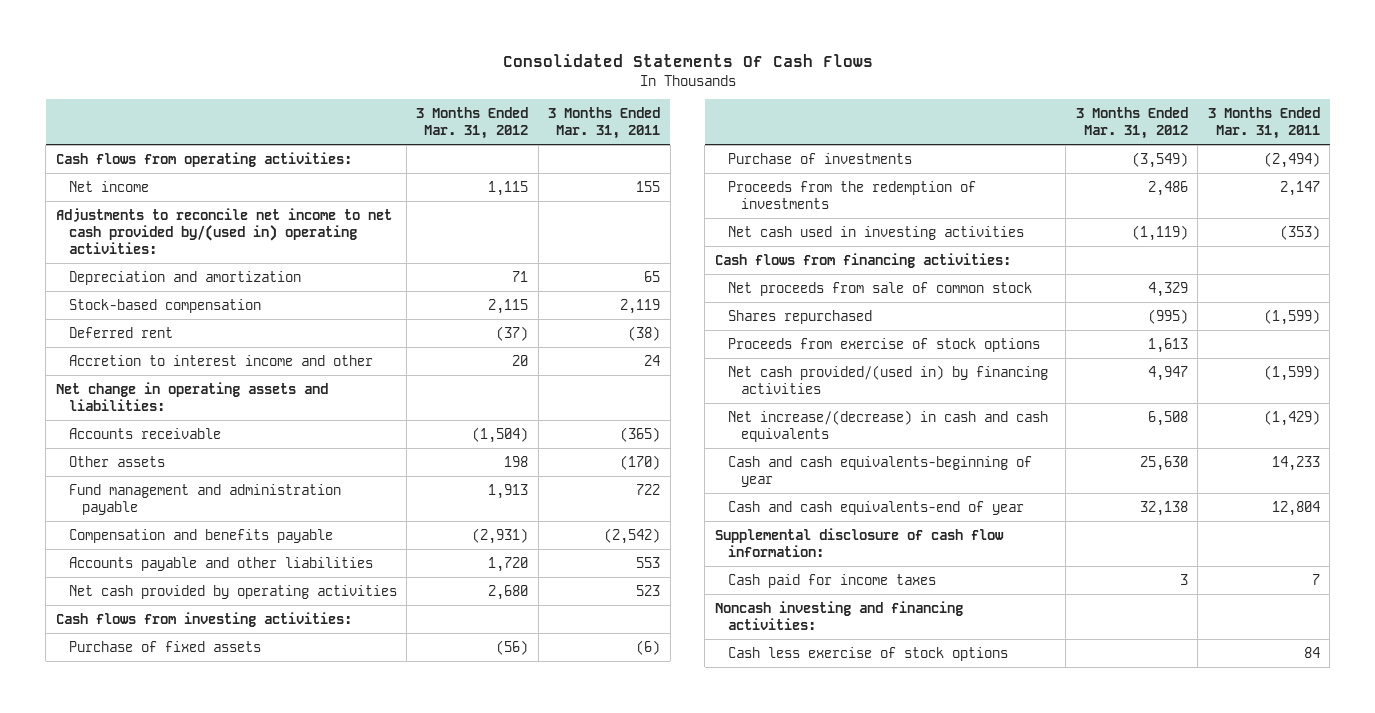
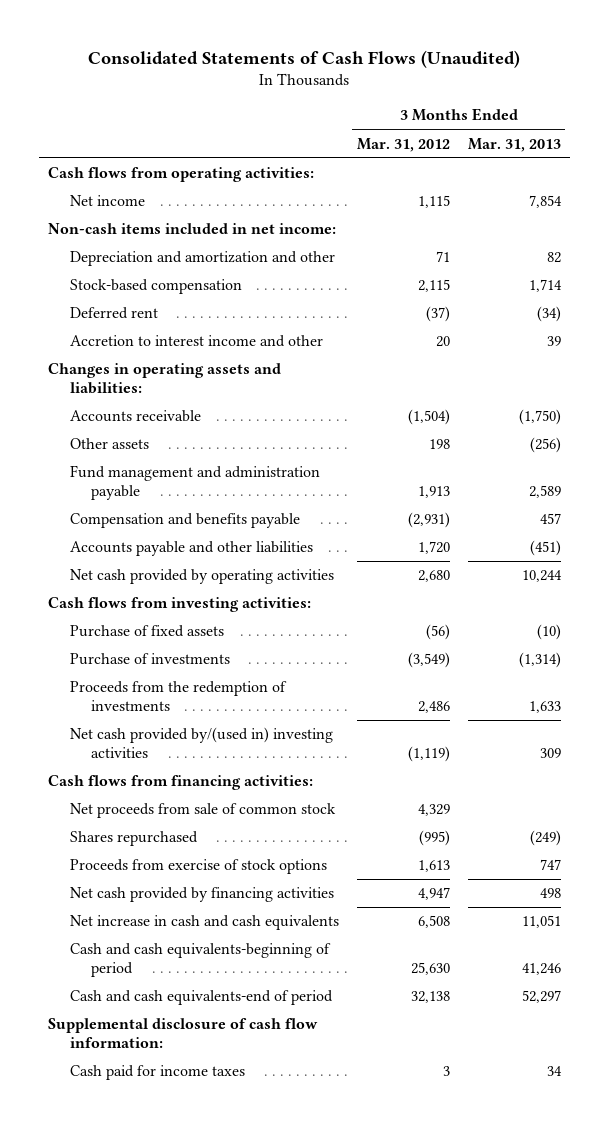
[502,53,873,67] Consolidated Statements Of Cash Flows -> [88,49,521,68] Consolidated Statements of Cash Flows (Unaudited)
[548,107,661,140] 3 Months Ended Mar. 31, 2011 -> none
none -> [467,137,561,152] Mar. 31, 2013
[55,207,392,255] Adjustments to reconcile net income to net cash provided by/(used in) operating activities: -> [47,223,336,235] Non-cash items included in net income:
[68,270,301,285] Depreciation and amortization -> [69,251,335,267] Depreciation and amortization and other
[55,381,328,412] Net change in operating assets and liabilities: -> [47,363,281,395] Changes in operating assets and liabilities:
[727,225,1024,240] Net cash used in investing activities -> [69,727,333,759] Net cash provided by/(used in) investing activities
[727,364,1048,395] Net cash provided/(used in) by financing activities -> [69,887,334,903] Net cash provided by financing activities
[727,409,1048,443] Net increase/(decrease) in cash and cash equivalents -> [69,915,339,931] Net increase in cash and cash equivalents
[727,455,1032,488] Cash and cash equivalents-beginning of year -> [69,943,331,978] Cash and cash equivalents-beginning of period
[727,500,1024,515] Cash and cash equivalents-end of year -> [69,990,333,1006] Cash and cash equivalents-end of period
[714,600,963,631] Noncash investing and financing activities: -> none
[727,646,1008,661] Cash less exercise of stock options -> none

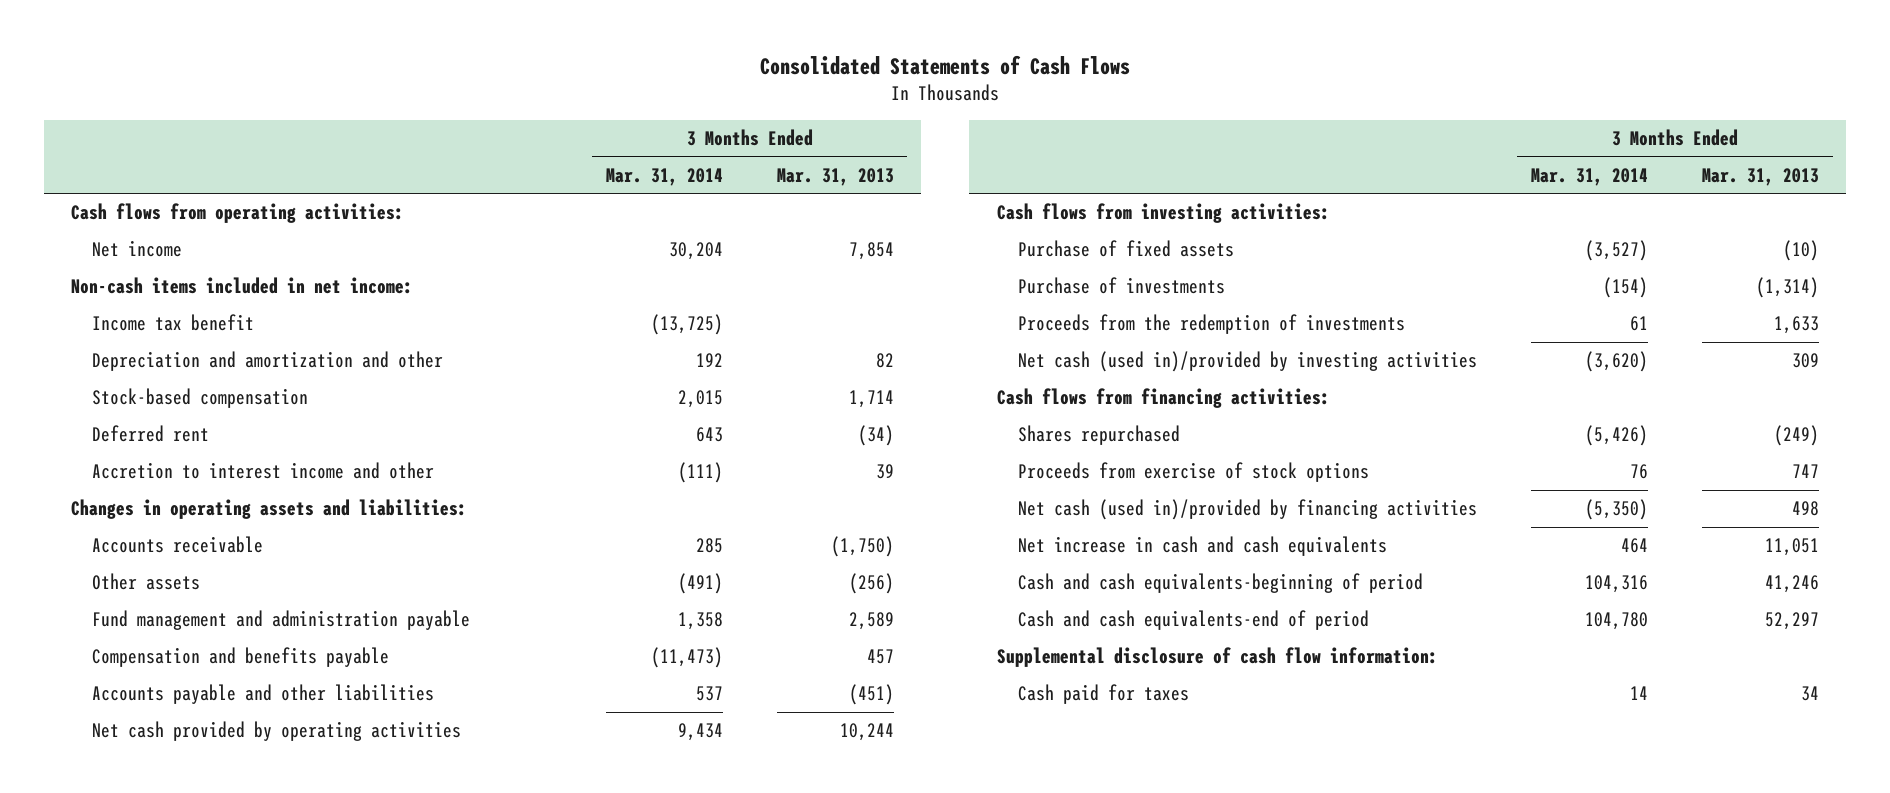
[88,49,521,68] Consolidated Statements of Cash Flows (Unaudited) -> [760,55,1131,76] Consolidated Statements of Cash Flows
[356,137,450,152] Mar. 31, 2012 -> none
none -> [605,167,723,186] Mar. 31, 2014
none -> [92,314,255,332] Income tax benefit
[69,727,333,759] Net cash provided by/(used in) investing activities -> [1017,351,1477,373] Net cash (used in)/provided by investing activities
[69,803,336,819] Net proceeds from sale of common stock -> none
[69,887,334,903] Net cash provided by financing activities -> [1017,499,1477,521] Net cash (used in)/provided by financing activities
[69,1065,245,1081] Cash paid for income taxes -> [1017,684,1189,705] Cash paid for taxes

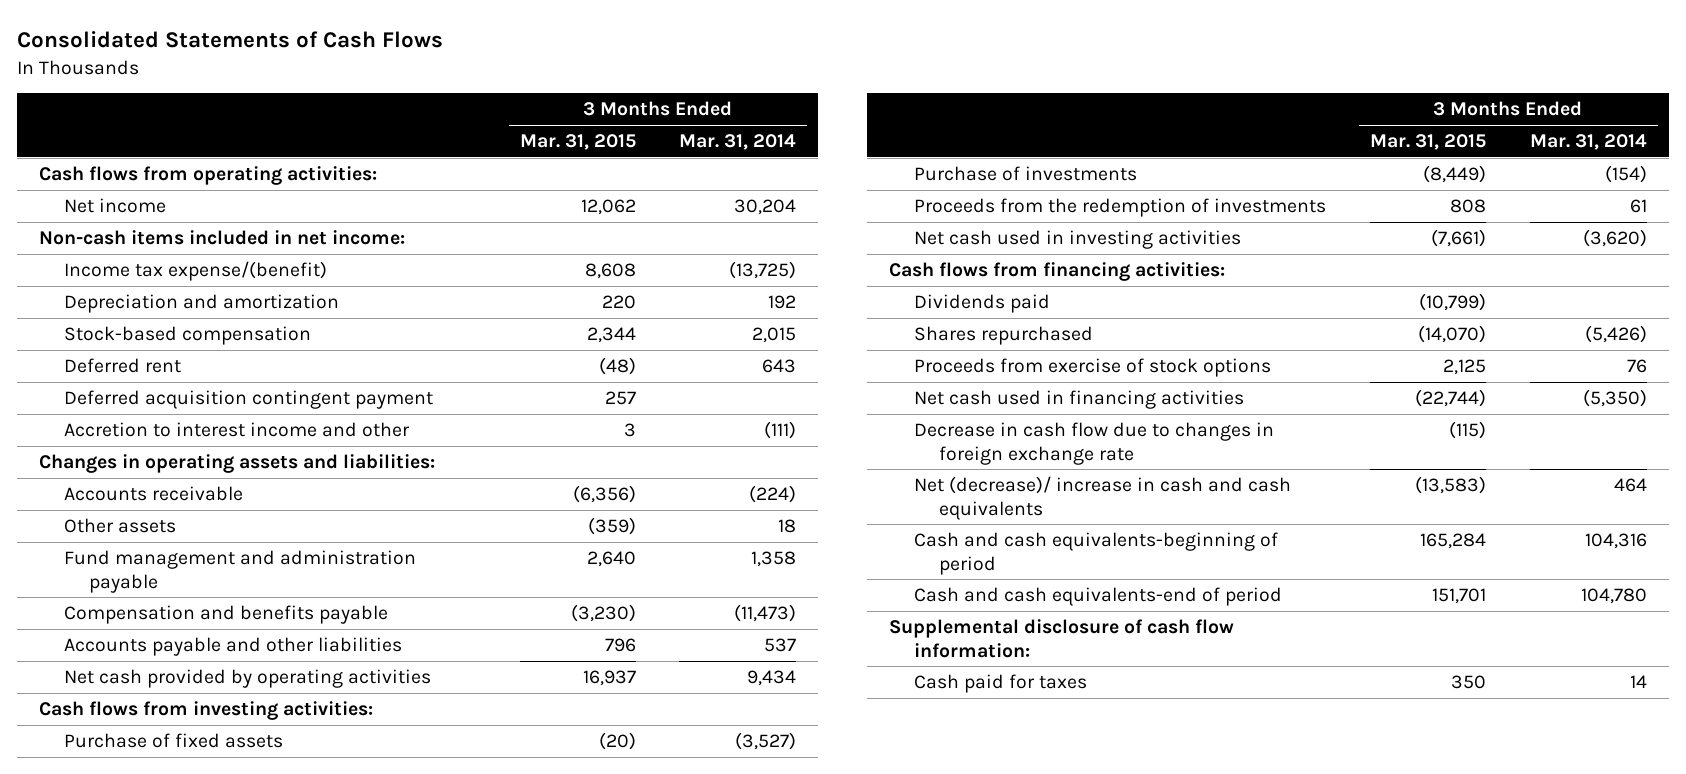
[776,167,894,186] Mar. 31, 2013 -> none
none -> [519,134,636,151] Mar. 31, 2015
[92,314,255,332] Income tax benefit -> [63,261,327,282] Income tax expense/(benefit)
[92,351,444,372] Depreciation and amortization and other -> [63,294,339,314] Depreciation and amortization
none -> [63,390,433,410] Deferred acquisition contingent payment
[695,538,723,554] 285 -> [749,485,797,504] (224)
[677,573,723,595] (491) -> [778,519,797,534] 18
[1017,351,1477,373] Net cash (used in)/provided by investing activities -> [914,230,1242,250] Net cash used in investing activities
none -> [914,294,1051,314] Dividends paid
[1017,499,1477,521] Net cash (used in)/provided by financing activities -> [914,390,1245,410] Net cash used in financing activities
none -> [914,422,1275,465] Decrease in cash flow due to changes in foreign exchange rate
[1017,536,1387,557] Net increase in cash and cash equivalents -> [914,476,1292,520] Net (decrease)/ increase in cash and cash equivalents

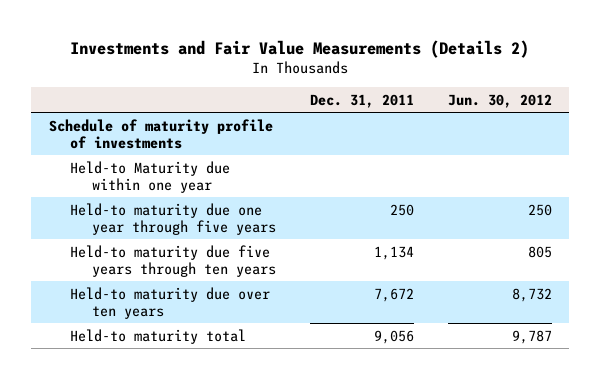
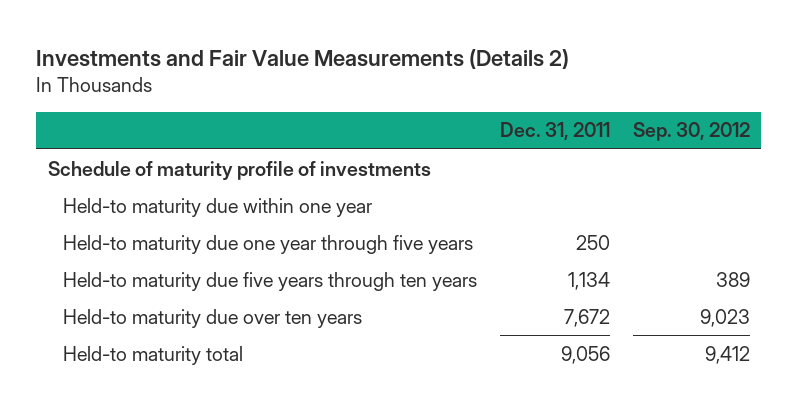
[447,93,552,108] Jun. 30, 2012 -> none
none -> [632,122,750,142] Sep. 30, 2012
[70,160,231,193] Held-to Maturity due within one year -> [63,197,373,217] Held-to maturity due within one year

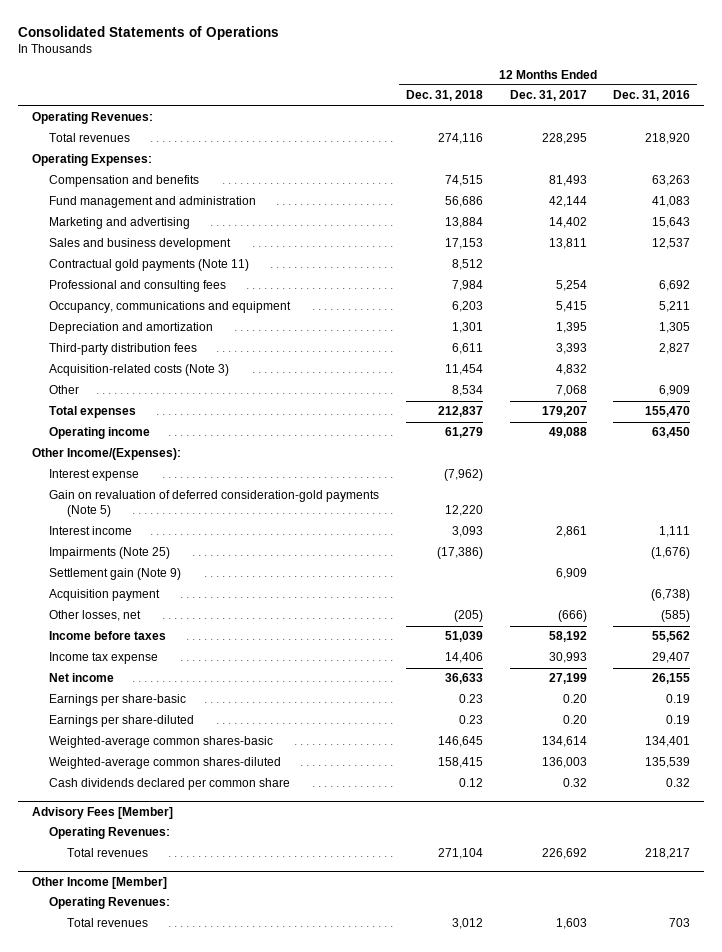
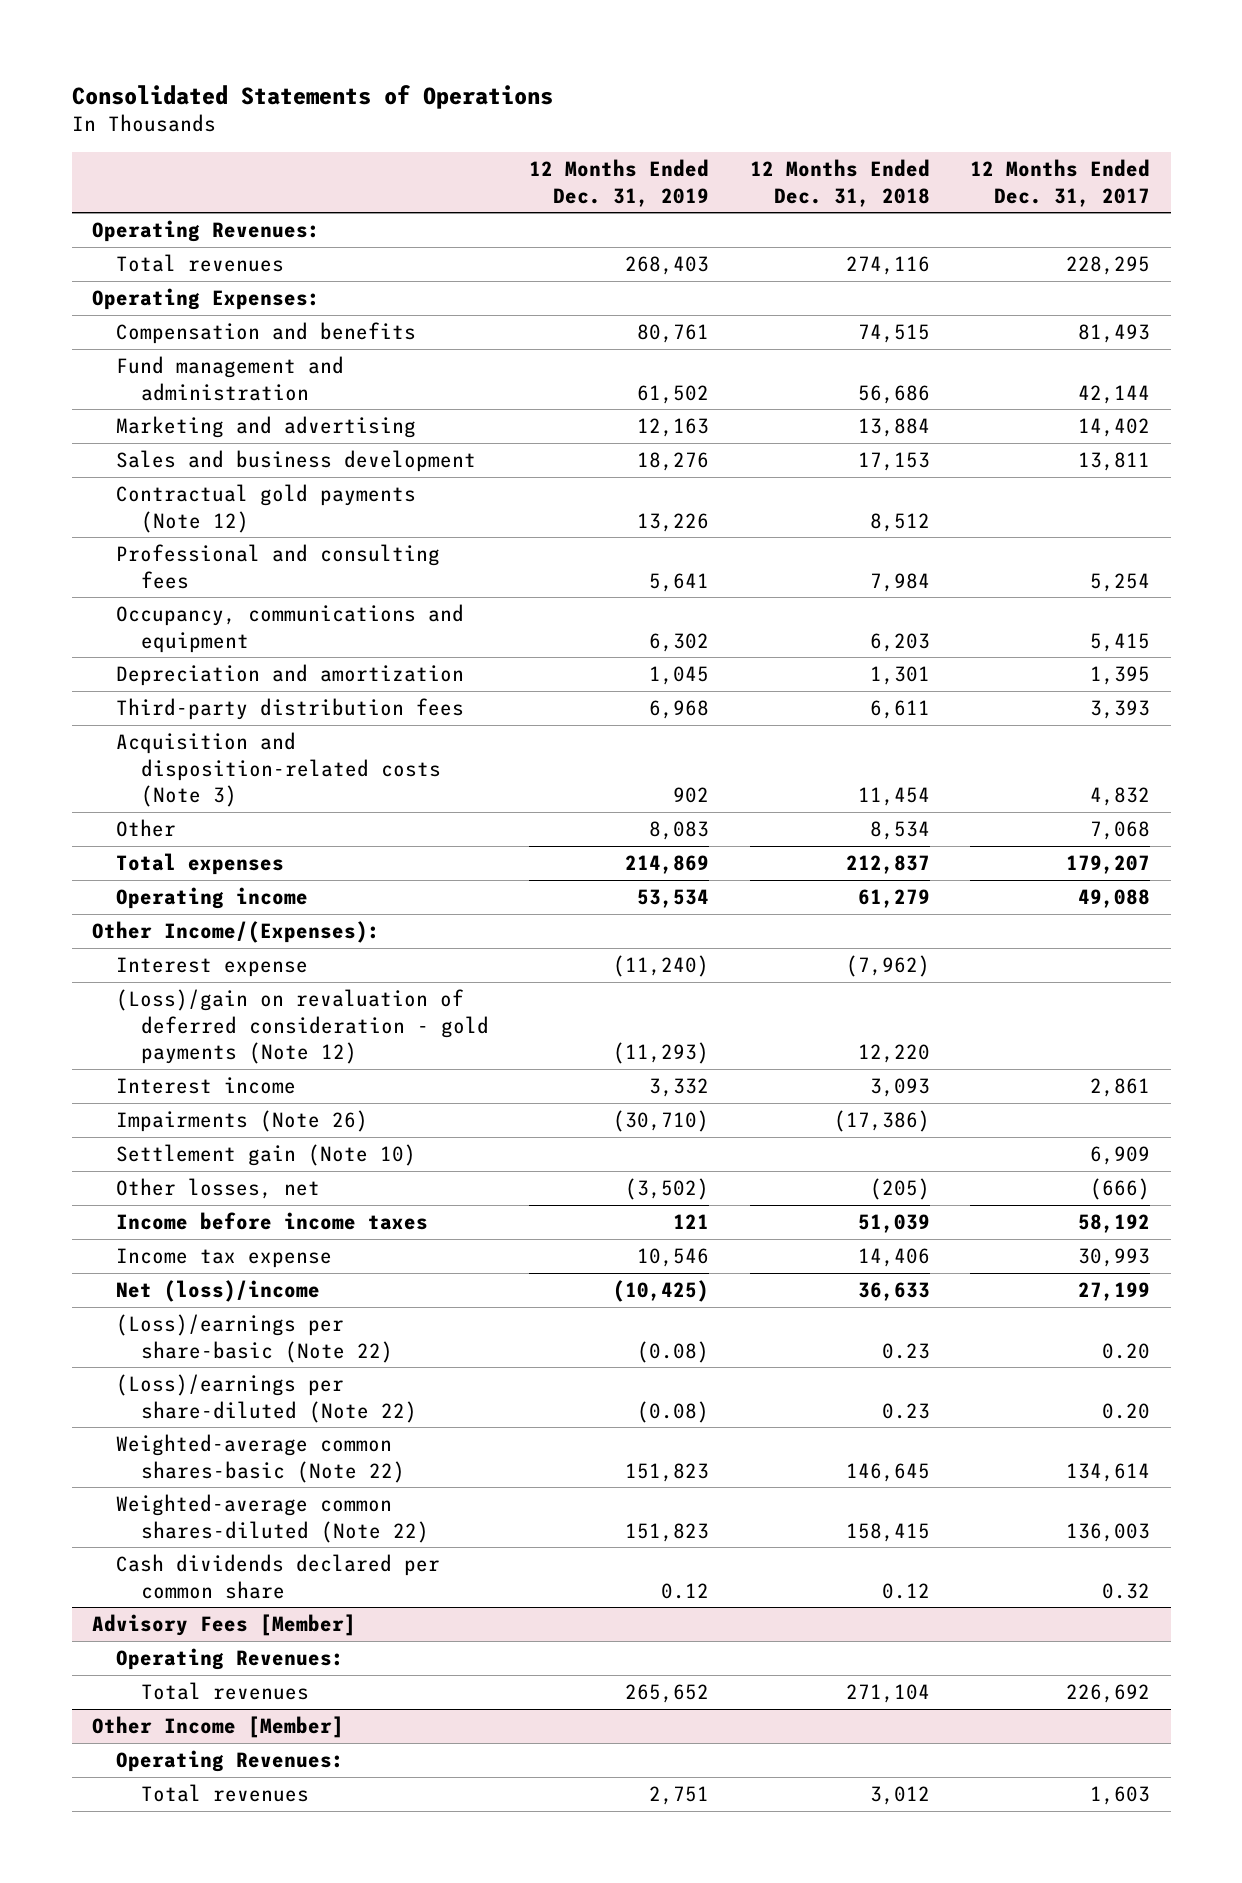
[613,90,691,102] Dec. 31, 2016 -> none
none -> [529,158,710,207] 12 Months Ended Dec. 31, 2019
[49,259,250,272] Contractual gold payments (Note 11) -> [116,483,417,533] Contractual gold payments (Note 12)
[49,364,230,377] Acquisition-related costs (Note 3) -> [116,731,441,808] Acquisition and disposition-related costs (Note 3)
[49,490,380,518] Gain on revaluation of deferred consideration-gold payments (Note 5) -> [116,988,489,1065] (Loss)/gain on revaluation of deferred consideration - gold payments (Note 12)
[49,589,161,602] Acquisition payment -> none
[49,547,171,560] Impairments (Note 25) -> [116,1109,369,1132] Impairments (Note 26)
[49,568,182,581] Settlement gain (Note 9) -> [116,1143,417,1166] Settlement gain (Note 10)
[49,631,167,641] Income before taxes -> [116,1211,429,1230] Income before income taxes
[49,673,115,683] Net income -> [116,1279,321,1302] Net (loss)/income
[49,694,187,707] Earnings per share-basic -> [116,1313,393,1363] (Loss)/earnings per share-basic (Note 22)
[49,715,195,728] Earnings per share-diluted -> [116,1373,417,1423] (Loss)/earnings per share-diluted (Note 22)
[49,736,274,749] Weighted-average common shares-basic -> [116,1433,405,1483] Weighted-average common shares-basic (Note 22)
[49,757,282,770] Weighted-average common shares-diluted -> [116,1493,429,1543] Weighted-average common shares-diluted (Note 22)

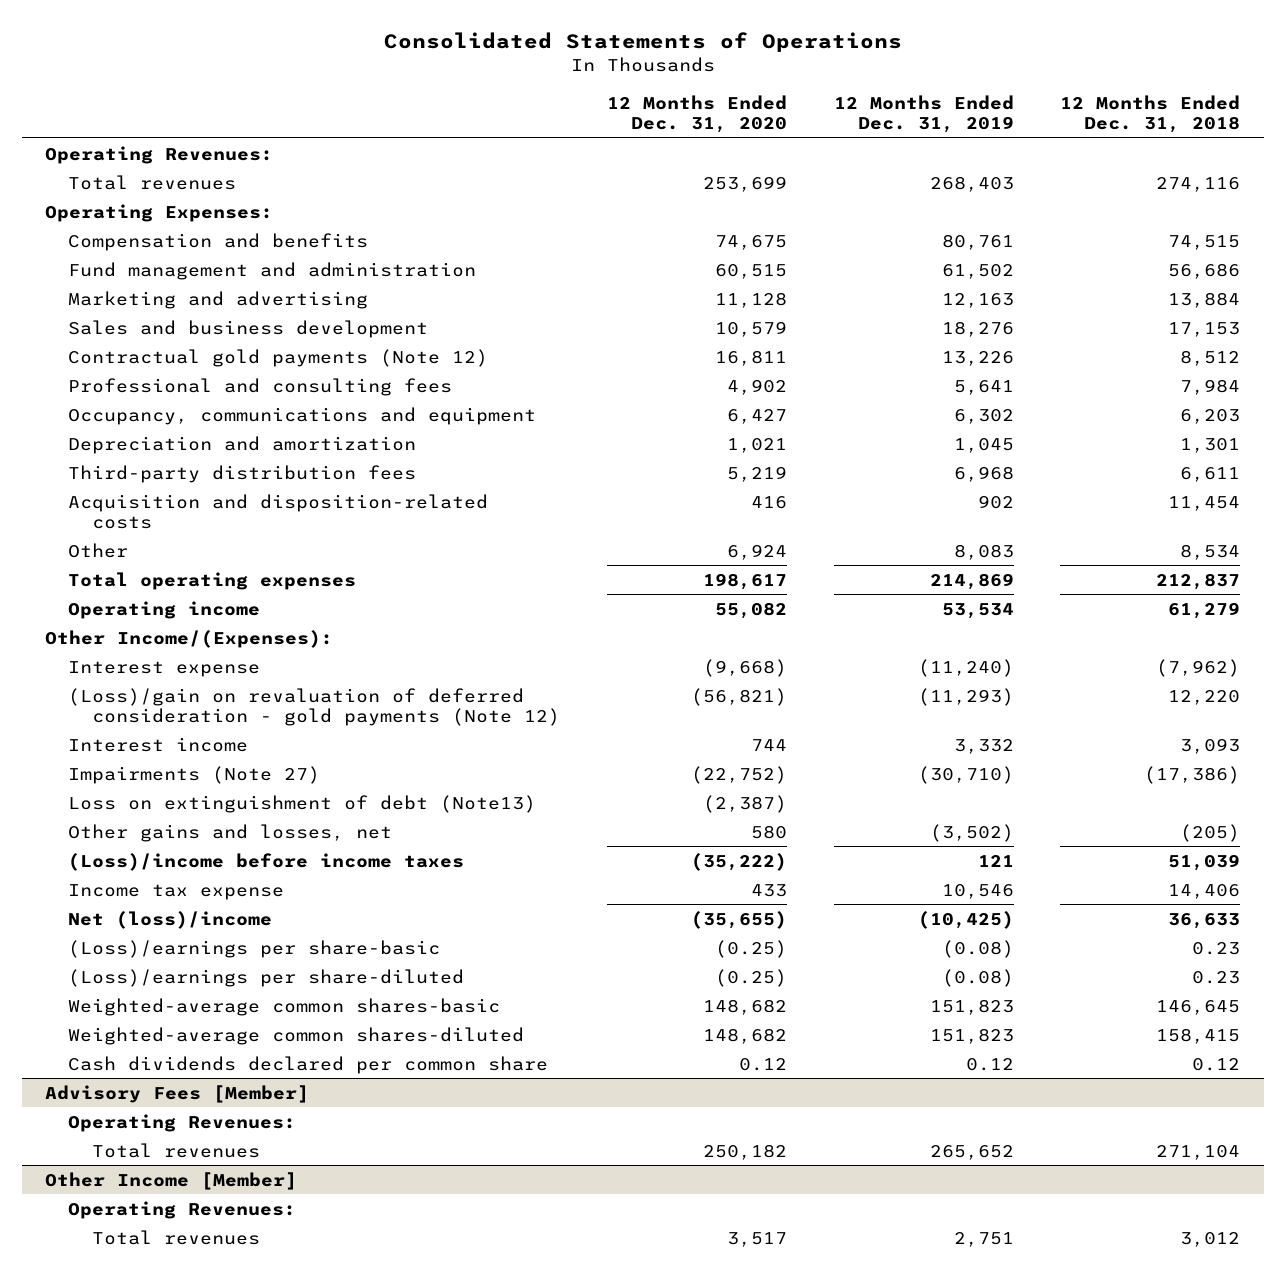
[970,158,1151,207] 12 Months Ended Dec. 31, 2017 -> none
none -> [606,95,787,134] 12 Months Ended Dec. 31, 2020
[116,731,441,808] Acquisition and disposition-related costs (Note 3) -> [68,493,489,529] Acquisition and disposition-related costs
[116,852,285,875] Total expenses -> [68,571,357,590] Total operating expenses
[116,1143,417,1166] Settlement gain (Note 10) -> none
[116,1109,369,1132] Impairments (Note 26) -> [68,765,321,784] Impairments (Note 27)
none -> [68,794,537,813] Loss on extinguishment of debt (Note13)
[116,1177,321,1199] Other losses, net -> [68,823,393,842] Other gains and losses, net
[116,1211,429,1230] Income before income taxes -> [68,852,465,871] (Loss)/income before income taxes
[116,1313,393,1363] (Loss)/earnings per share-basic (Note 22) -> [68,939,441,958] (Loss)/earnings per share-basic
[116,1373,417,1423] (Loss)/earnings per share-diluted (Note 22) -> [68,968,465,987] (Loss)/earnings per share-diluted
[116,1433,405,1483] Weighted-average common shares-basic (Note 22) -> [68,997,501,1016] Weighted-average common shares-basic
[116,1493,429,1543] Weighted-average common shares-diluted (Note 22) -> [68,1026,525,1045] Weighted-average common shares-diluted

